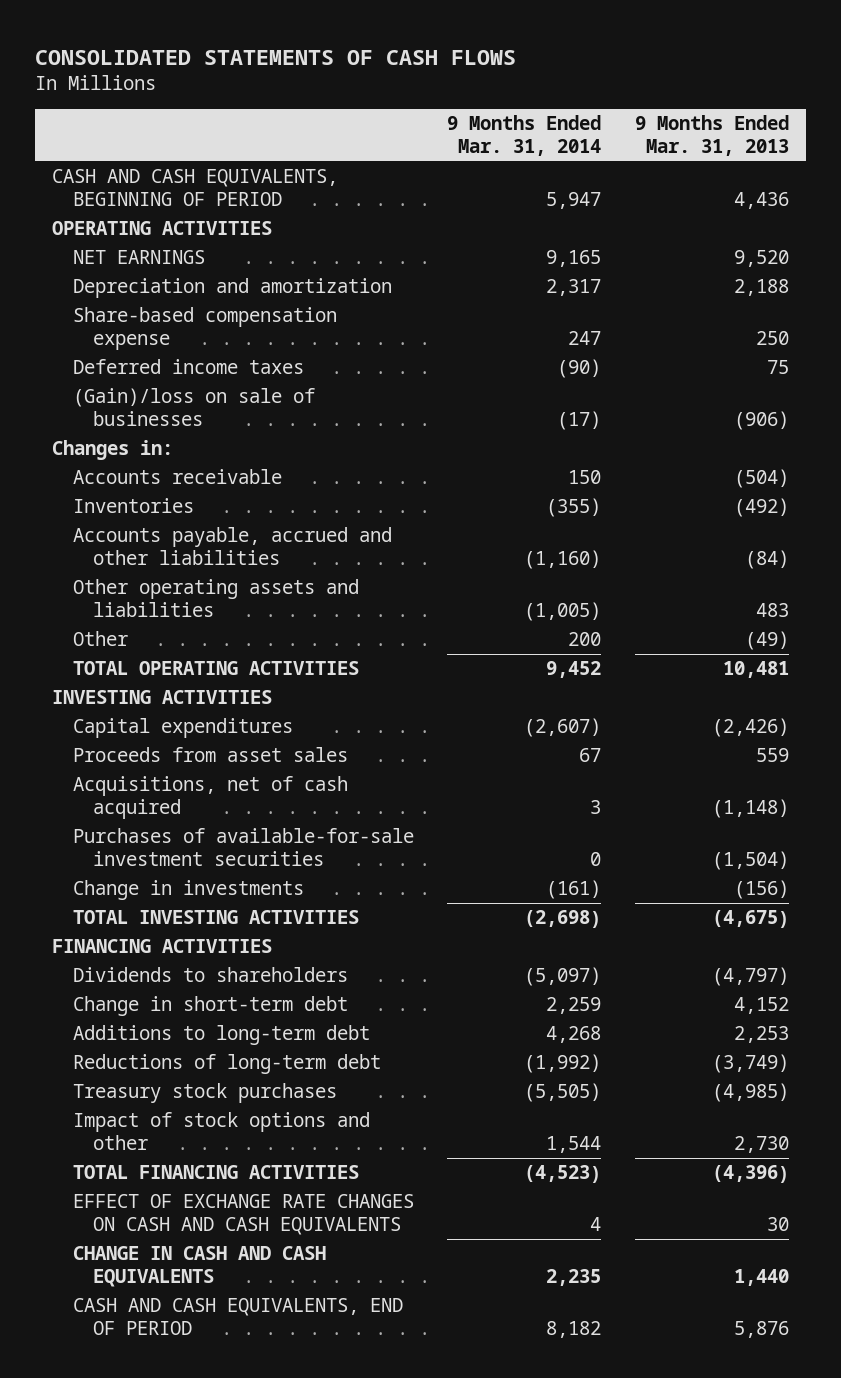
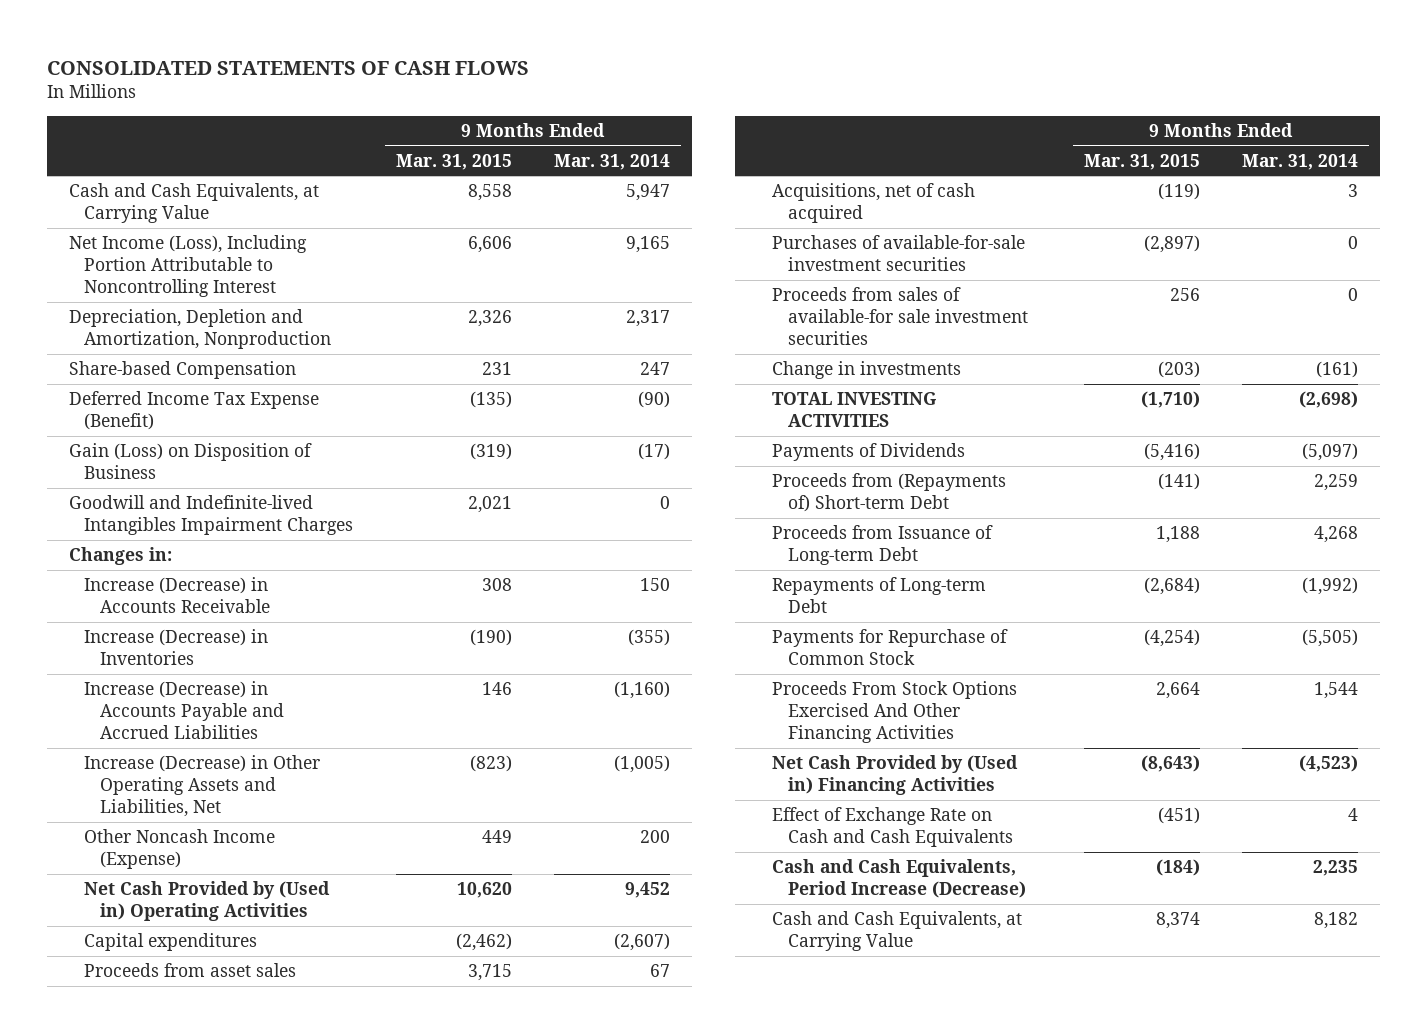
[634,115,789,156] 9 Months Ended Mar. 31, 2013 -> none
none -> [395,153,512,170] Mar. 31, 2015
[52,221,273,236] OPERATING ACTIVITIES -> none
[52,169,339,207] CASH AND CASH EQUIVALENTS, BEGINNING OF PERIOD -> [68,183,319,224] Cash and Cash Equivalents, at Carrying Value
[72,250,205,265] NET EARNINGS -> [68,235,307,298] Net Income (Loss), Including Portion Attributable to Noncontrolling Interest
[72,278,392,299] Depreciation and amortization -> [68,309,332,350] Depreciation, Depletion and Amortization, Nonproduction
[72,307,337,351] Share-based compensation expense -> [68,361,296,380] Share-based Compensation
[72,359,304,375] Deferred income taxes -> [68,391,319,431] Deferred Income Tax Expense (Benefit)
[72,388,315,427] (Gain)/loss on sale of businesses -> [68,443,312,480] Gain (Loss) on Disposition of Business
none -> [68,495,354,536] Goodwill and Indefinite-lived Intangibles Impairment Charges
[52,690,273,705] INVESTING ACTIVITIES -> none
[72,469,282,485] Accounts receivable -> [84,577,270,614] Increase (Decrease) in Accounts Receivable
[72,498,194,514] Inventories -> [84,629,269,666] Increase (Decrease) in Inventories
[72,527,392,566] Accounts payable, accrued and other liabilities -> [84,681,284,740] Increase (Decrease) in Accounts Payable and Accrued Liabilities
[72,579,359,618] Other operating assets and liabilities -> [84,755,321,818] Increase (Decrease) in Other Operating Assets and Liabilities, Net
[72,631,128,647] Other -> [84,829,276,870] Other Noncash Income (Expense)
[72,661,359,676] TOTAL OPERATING ACTIVITIES -> [84,881,331,922] Net Cash Provided by (Used in) Operating Activities
none -> [772,287,1028,346] Proceeds from sales of available-for sale investment securities
[52,939,273,954] FINANCING ACTIVITIES -> none
[72,967,348,983] Dividends to shareholders -> [772,443,966,462] Payments of Dividends
[72,996,348,1017] Change in short-term debt -> [772,473,1007,513] Proceeds from (Repayments of) Short-term Debt
[72,1025,370,1046] Additions to long-term debt -> [772,525,994,566] Proceeds from Issuance of Long-term Debt
[72,1054,381,1075] Reductions of long-term debt -> [772,577,987,614] Repayments of Long-term Debt
[72,1083,337,1104] Treasury stock purchases -> [772,629,1009,666] Payments for Repurchase of Common Stock
[72,1112,370,1151] Impact of stock options and other -> [772,681,1018,744] Proceeds From Stock Options Exercised And Other Financing Activities
[72,1165,359,1180] TOTAL FINANCING ACTIVITIES -> [772,755,1019,796] Net Cash Provided by (Used in) Financing Activities
[72,1194,414,1236] EFFECT OF EXCHANGE RATE CHANGES ON CASH AND CASH EQUIVALENTS -> [772,807,1013,848] Effect of Exchange Rate on Cash and Cash Equivalents
[72,1246,326,1288] CHANGE IN CASH AND CASH EQUIVALENTS -> [772,859,1026,899] Cash and Cash Equivalents, Period Increase (Decrease)
[72,1298,403,1336] CASH AND CASH EQUIVALENTS, END OF PERIOD -> [772,911,1023,952] Cash and Cash Equivalents, at Carrying Value

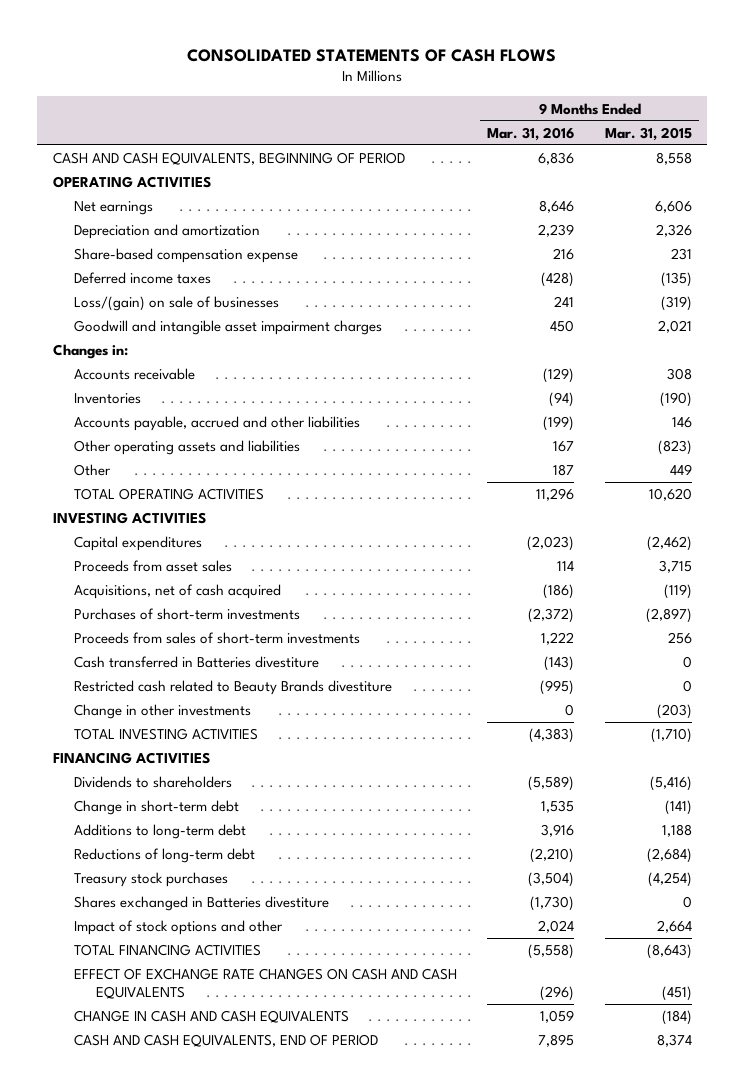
[554,153,671,170] Mar. 31, 2014 -> none
none -> [487,126,575,141] Mar. 31, 2016
[68,183,319,224] Cash and Cash Equivalents, at Carrying Value -> [52,152,405,166] CASH AND CASH EQUIVALENTS, BEGINNING OF PERIOD
none -> [52,176,211,189] OPERATING ACTIVITIES
[68,235,307,298] Net Income (Loss), Including Portion Attributable to Noncontrolling Interest -> [74,201,154,216] Net earnings
[68,309,332,350] Depreciation, Depletion and Amortization, Nonproduction -> [74,224,261,240] Depreciation and amortization
[68,361,296,380] Share-based Compensation -> [74,248,299,264] Share-based compensation expense
[68,391,319,431] Deferred Income Tax Expense (Benefit) -> [74,272,212,285] Deferred income taxes
[68,443,312,480] Gain (Loss) on Disposition of Business -> [74,296,280,312] Loss/(gain) on sale of businesses
[68,495,354,536] Goodwill and Indefinite-lived Intangibles Impairment Charges -> [74,320,383,336] Goodwill and intangible asset impairment charges
[84,577,270,614] Increase (Decrease) in Accounts Receivable -> [74,368,196,381] Accounts receivable
[84,629,269,666] Increase (Decrease) in Inventories -> [74,393,142,405] Inventories
[84,681,284,740] Increase (Decrease) in Accounts Payable and Accrued Liabilities -> [74,416,361,432] Accounts payable, accrued and other liabilities
[84,755,321,818] Increase (Decrease) in Other Operating Assets and Liabilities, Net -> [74,440,301,456] Other operating assets and liabilities
[84,829,276,870] Other Noncash Income (Expense) -> [74,464,112,477] Other
[84,881,331,922] Net Cash Provided by (Used in) Operating Activities -> [74,488,265,501] TOTAL OPERATING ACTIVITIES
none -> [52,512,206,525] INVESTING ACTIVITIES
[772,235,1026,272] Purchases of available-for-sale investment securities -> [74,608,301,621] Purchases of short-term investments
[772,287,1028,346] Proceeds from sales of available-for sale investment securities -> [74,632,361,645] Proceeds from sales of short-term investments
none -> [74,656,320,669] Cash transferred in Batteries divestiture
none -> [74,680,393,696] Restricted cash related to Beauty Brands divestiture
[772,361,962,380] Change in investments -> [74,704,252,720] Change in other investments
none -> [52,752,210,765] FINANCING ACTIVITIES
[772,443,966,462] Payments of Dividends -> [74,776,233,789] Dividends to shareholders
[772,473,1007,513] Proceeds from (Repayments of) Short-term Debt -> [74,800,240,816] Change in short-term debt
[772,525,994,566] Proceeds from Issuance of Long-term Debt -> [74,824,247,840] Additions to long-term debt
[772,577,987,614] Repayments of Long-term Debt -> [74,848,256,864] Reductions of long-term debt
[772,629,1009,666] Payments for Repurchase of Common Stock -> [74,872,229,888] Treasury stock purchases
none -> [74,896,330,912] Shares exchanged in Batteries divestiture
[772,681,1018,744] Proceeds From Stock Options Exercised And Other Financing Activities -> [74,920,284,936] Impact of stock options and other
[772,755,1019,796] Net Cash Provided by (Used in) Financing Activities -> [74,944,262,957] TOTAL FINANCING ACTIVITIES
[772,807,1013,848] Effect of Exchange Rate on Cash and Cash Equivalents -> [74,968,458,999] EFFECT OF EXCHANGE RATE CHANGES ON CASH AND CASH EQUIVALENTS
[772,859,1026,899] Cash and Cash Equivalents, Period Increase (Decrease) -> [74,1010,350,1024] CHANGE IN CASH AND CASH EQUIVALENTS
[772,911,1023,952] Cash and Cash Equivalents, at Carrying Value -> [74,1034,379,1048] CASH AND CASH EQUIVALENTS, END OF PERIOD

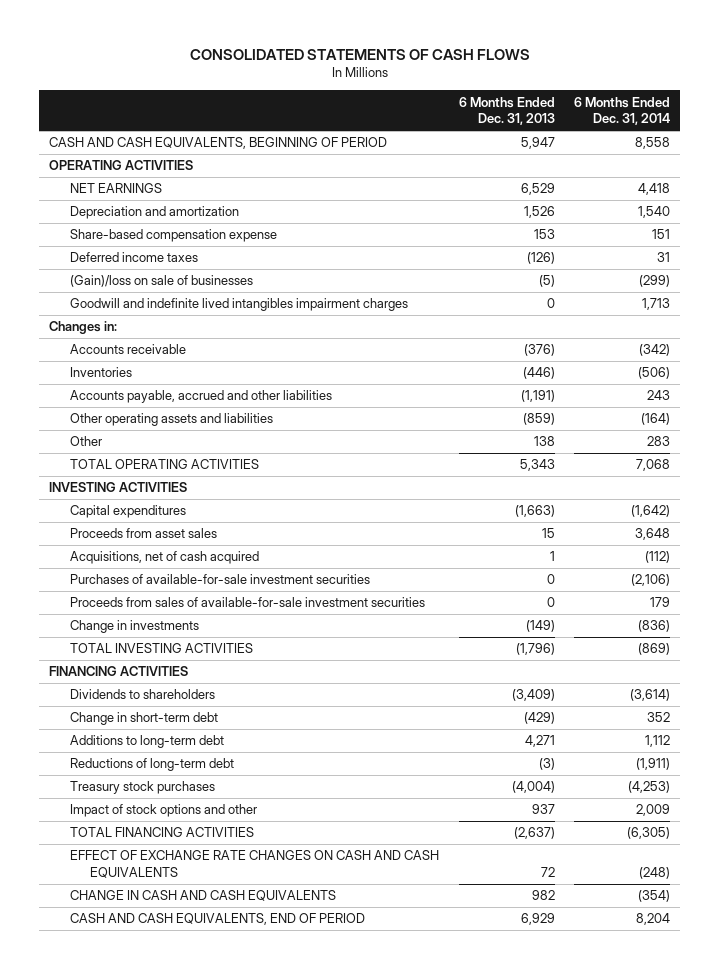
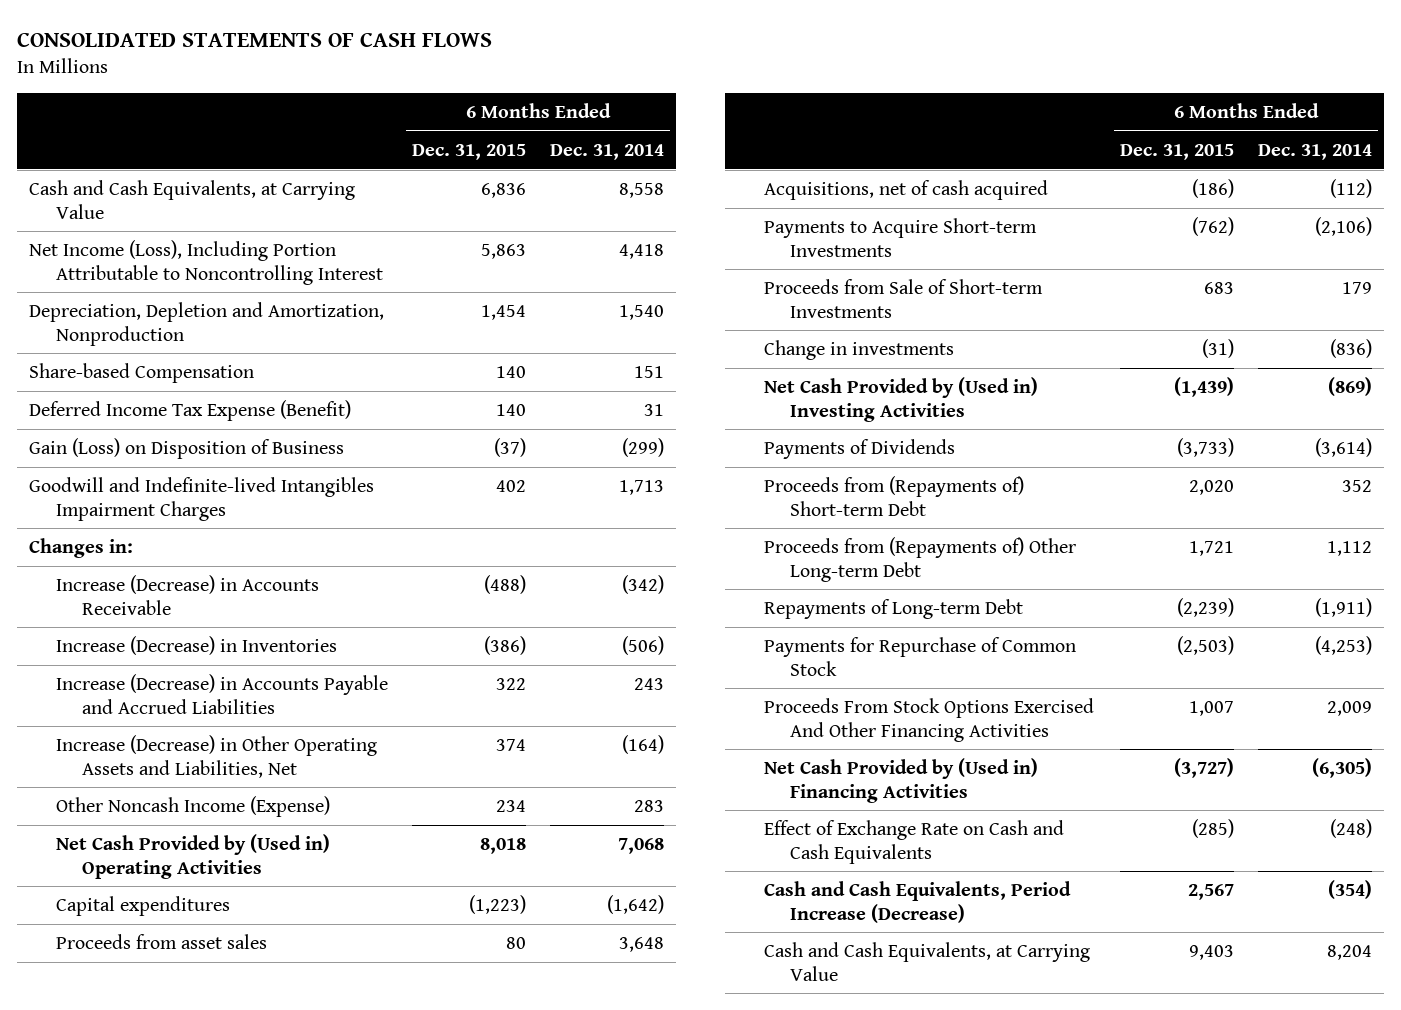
[458,96,555,126] 6 Months Ended Dec. 31, 2013 -> none
none -> [411,143,526,160] Dec. 31, 2015
[49,160,194,171] OPERATING ACTIVITIES -> none
[49,137,388,150] CASH AND CASH EQUIVALENTS, BEGINNING OF PERIOD -> [28,179,355,219] Cash and Cash Equivalents, at Carrying Value
[69,183,162,194] NET EARNINGS -> [28,239,383,285] Net Income (Loss), Including Portion Attributable to Noncontrolling Interest
[69,206,239,220] Depreciation and amortization -> [28,301,384,346] Depreciation, Depletion and Amortization, Nonproduction
[69,229,277,243] Share-based compensation expense -> [28,362,254,383] Share-based Compensation
[69,252,198,263] Deferred income taxes -> [28,399,351,421] Deferred Income Tax Expense (Benefit)
[69,275,253,288] (Gain)/loss on sale of businesses -> [28,437,344,459] Gain (Loss) on Disposition of Business
[69,298,408,312] Goodwill and indefinite lived intangibles impairment charges -> [28,476,374,521] Goodwill and Indefinite-lived Intangibles Impairment Charges
[49,482,188,493] INVESTING ACTIVITIES -> none
[69,344,186,355] Accounts receivable -> [55,574,319,615] Increase (Decrease) in Accounts Receivable
[69,367,132,378] Inventories -> [55,635,337,655] Increase (Decrease) in Inventories
[69,390,332,404] Accounts payable, accrued and other liabilities -> [55,673,388,714] Increase (Decrease) in Accounts Payable and Accrued Liabilities
[69,413,273,427] Other operating assets and liabilities -> [55,734,377,778] Increase (Decrease) in Other Operating Assets and Liabilities, Net
[69,436,102,447] Other -> [55,795,330,817] Other Noncash Income (Expense)
[69,459,259,470] TOTAL OPERATING ACTIVITIES -> [55,833,330,879] Net Cash Provided by (Used in) Operating Activities
[69,574,370,585] Purchases of available-for-sale investment securities -> [763,217,1037,257] Payments to Acquire Short-term Investments
[69,597,425,608] Proceeds from sales of available-for-sale investment securities -> [763,278,1043,318] Proceeds from Sale of Short-term Investments
[49,666,189,677] FINANCING ACTIVITIES -> none
[69,643,253,654] TOTAL INVESTING ACTIVITIES -> [763,376,1038,422] Net Cash Provided by (Used in) Investing Activities
[69,689,215,700] Dividends to shareholders -> [763,438,955,459] Payments of Dividends
[69,712,218,726] Change in short-term debt -> [763,475,1024,516] Proceeds from (Repayments of) Short-term Debt
[69,735,224,749] Additions to long-term debt -> [763,536,1076,582] Proceeds from (Repayments of) Other Long-term Debt
[69,758,234,772] Reductions of long-term debt -> [763,598,1023,619] Repayments of Long-term Debt
[69,781,215,795] Treasury stock purchases -> [763,636,1076,676] Payments for Repurchase of Common Stock
[69,804,257,818] Impact of stock options and other -> [763,697,1094,742] Proceeds From Stock Options Exercised And Other Financing Activities
[69,827,254,838] TOTAL FINANCING ACTIVITIES -> [763,757,1038,803] Net Cash Provided by (Used in) Financing Activities
[69,850,439,878] EFFECT OF EXCHANGE RATE CHANGES ON CASH AND CASH EQUIVALENTS -> [763,819,1064,864] Effect of Exchange Rate on Cash and Cash Equivalents
[69,890,336,902] CHANGE IN CASH AND CASH EQUIVALENTS -> [763,880,1071,923] Cash and Cash Equivalents, Period Increase (Decrease)
[69,913,365,926] CASH AND CASH EQUIVALENTS, END OF PERIOD -> [763,941,1090,981] Cash and Cash Equivalents, at Carrying Value

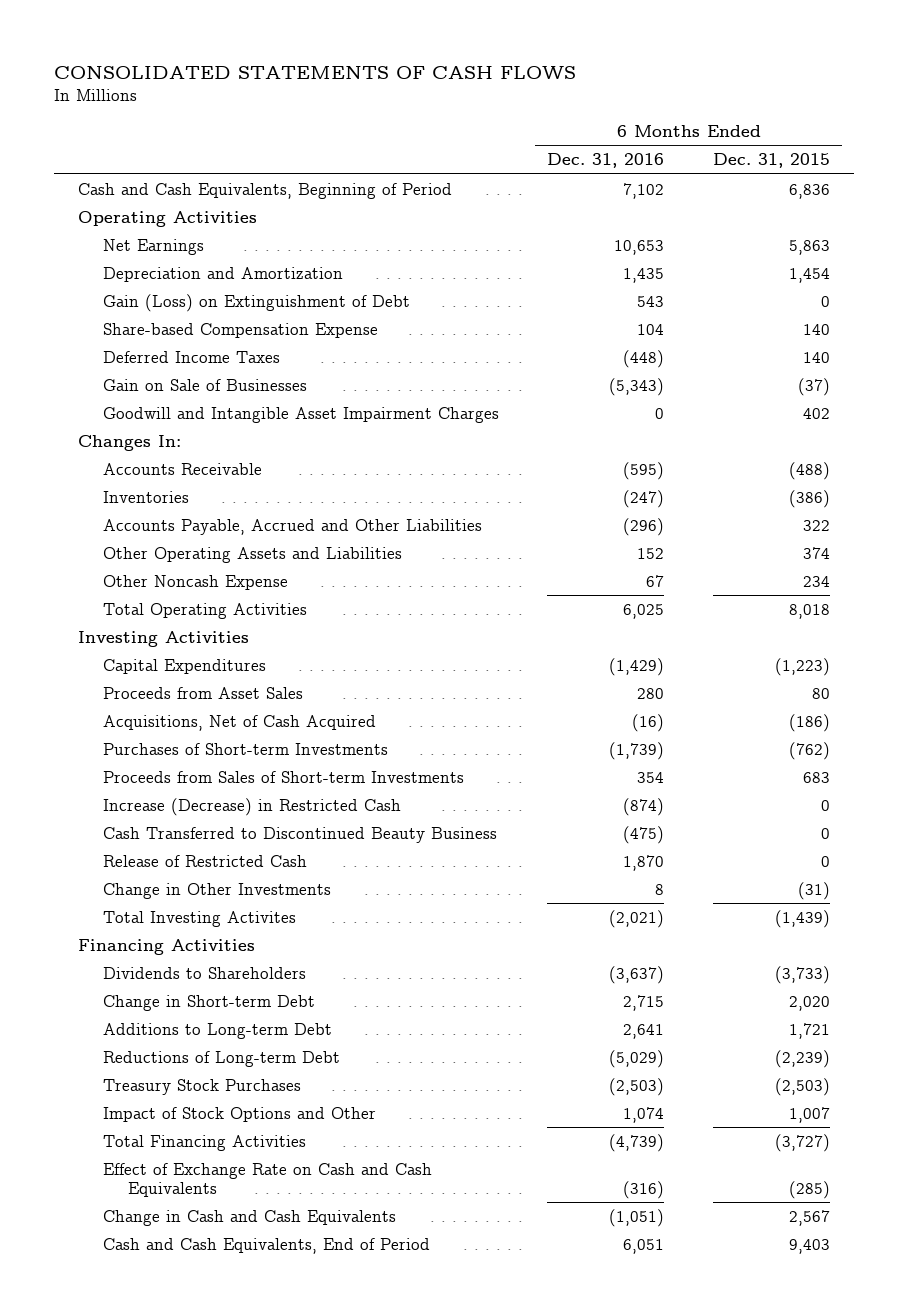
[549,143,664,160] Dec. 31, 2014 -> none
none -> [547,153,665,169] Dec. 31, 2016
[28,179,355,219] Cash and Cash Equivalents, at Carrying Value -> [77,182,452,199] Cash and Cash Equivalents, Beginning of Period
none -> [77,210,257,227] Operating Activities
[28,239,383,285] Net Income (Loss), Including Portion Attributable to Noncontrolling Interest -> [102,238,204,255] Net Earnings
[28,301,384,346] Depreciation, Depletion and Amortization, Nonproduction -> [102,266,343,282] Depreciation and Amortization
none -> [102,293,410,312] Gain (Loss) on Extinguishment of Debt
[28,362,254,383] Share-based Compensation -> [102,322,378,338] Share-based Compensation Expense
[28,399,351,421] Deferred Income Tax Expense (Benefit) -> [102,350,280,363] Deferred Income Taxes
[28,437,344,459] Gain (Loss) on Disposition of Business -> [102,378,307,391] Gain on Sale of Businesses
[28,476,374,521] Goodwill and Indefinite-lived Intangibles Impairment Charges -> [102,406,499,423] Goodwill and Intangible Asset Impairment Charges
[28,537,133,558] Changes in: -> [77,434,181,451] Changes In:
[55,574,319,615] Increase (Decrease) in Accounts Receivable -> [102,462,262,475] Accounts Receivable
[55,635,337,655] Increase (Decrease) in Inventories -> [102,490,189,503] Inventories
[55,673,388,714] Increase (Decrease) in Accounts Payable and Accrued Liabilities -> [102,518,482,535] Accounts Payable, Accrued and Other Liabilities
[55,734,377,778] Increase (Decrease) in Other Operating Assets and Liabilities, Net -> [102,546,402,563] Other Operating Assets and Liabilities
[55,795,330,817] Other Noncash Income (Expense) -> [102,574,288,590] Other Noncash Expense
[55,833,330,879] Net Cash Provided by (Used in) Operating Activities -> [102,602,307,619] Total Operating Activities
none -> [77,630,249,647] Investing Activities
[55,895,230,916] Capital expenditures -> [102,658,266,674] Capital Expenditures
[55,933,267,949] Proceeds from asset sales -> [102,686,303,699] Proceeds from Asset Sales
[763,179,1048,200] Acquisitions, net of cash acquired -> [102,714,376,731] Acquisitions, Net of Cash Acquired
[763,217,1037,257] Payments to Acquire Short-term Investments -> [102,742,388,755] Purchases of Short-term Investments
[763,278,1043,318] Proceeds from Sale of Short-term Investments -> [102,770,464,783] Proceeds from Sales of Short-term Investments
none -> [102,797,401,816] Increase (Decrease) in Restricted Cash
none -> [102,826,497,843] Cash Transferred to Discontinued Beauty Business
none -> [102,854,307,867] Release of Restricted Cash
[763,339,954,360] Change in investments -> [102,882,331,899] Change in Other Investments
[763,376,1038,422] Net Cash Provided by (Used in) Investing Activities -> [102,910,296,927] Total Investing Activites
none -> [77,938,255,955] Financing Activities
[763,438,955,459] Payments of Dividends -> [102,966,306,979] Dividends to Shareholders
[763,475,1024,516] Proceeds from (Repayments of) Short-term Debt -> [102,994,315,1011] Change in Short-term Debt
[763,536,1076,582] Proceeds from (Repayments of) Other Long-term Debt -> [102,1022,332,1039] Additions to Long-term Debt
[763,598,1023,619] Repayments of Long-term Debt -> [102,1050,340,1067] Reductions of Long-term Debt
[763,636,1076,676] Payments for Repurchase of Common Stock -> [102,1078,301,1095] Treasury Stock Purchases
[763,697,1094,742] Proceeds From Stock Options Exercised And Other Financing Activities -> [102,1106,376,1122] Impact of Stock Options and Other
[763,757,1038,803] Net Cash Provided by (Used in) Financing Activities -> [102,1134,306,1151] Total Financing Activities
[763,880,1071,923] Cash and Cash Equivalents, Period Increase (Decrease) -> [102,1209,396,1226] Change in Cash and Cash Equivalents
[763,941,1090,981] Cash and Cash Equivalents, at Carrying Value -> [102,1237,430,1254] Cash and Cash Equivalents, End of Period

